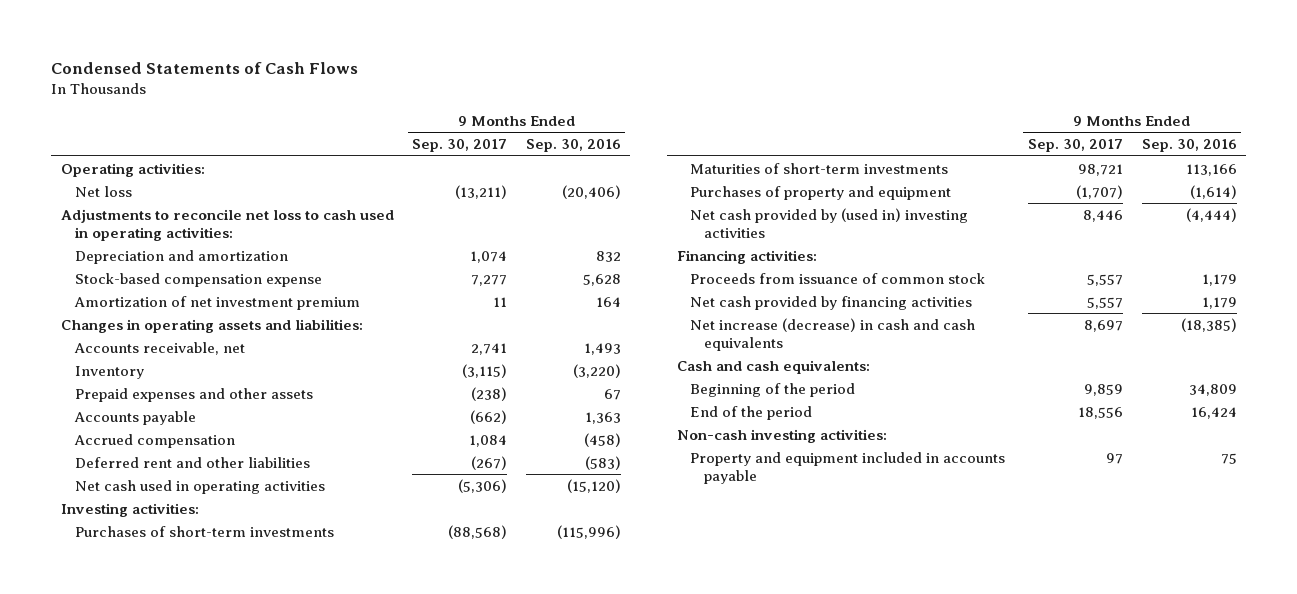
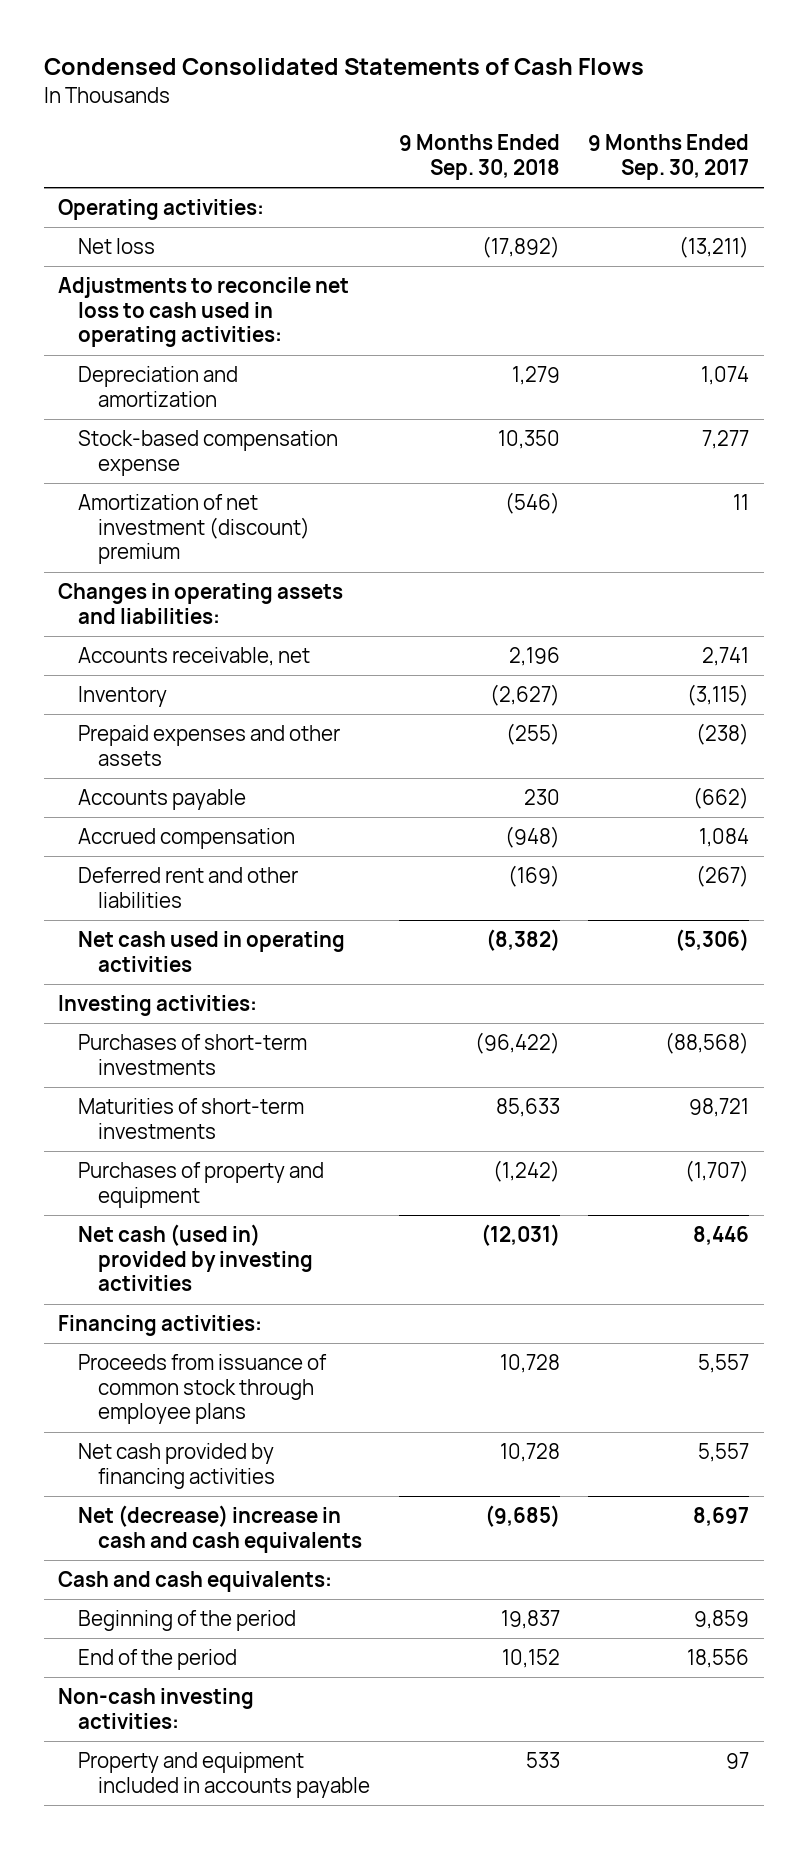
[51,62,359,75] Condensed Statements of Cash Flows -> [43,58,644,76] Condensed Consolidated Statements of Cash Flows
[525,139,621,153] Sep. 30, 2016 -> none
none -> [398,134,560,180] 9 Months Ended Sep. 30, 2018
[73,295,360,310] Amortization of net investment premium -> [78,494,311,565] Amortization of net investment (discount) premium
[690,207,969,238] Net cash provided by (used in) investing activities -> [78,1224,314,1292] Net cash (used in) provided by investing activities
[690,272,986,284] Proceeds from issuance of common stock -> [78,1354,328,1425] Proceeds from issuance of common stock through employee plans
[690,317,976,351] Net increase (decrease) in cash and cash equivalents -> [78,1505,363,1553] Net (decrease) increase in cash and cash equivalents

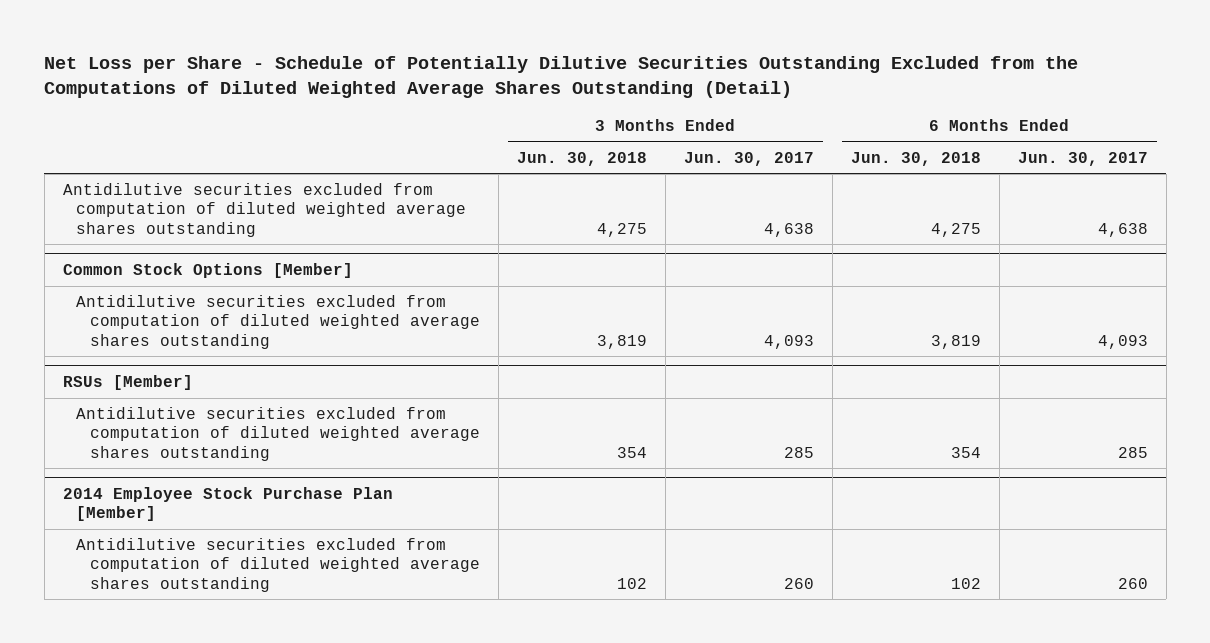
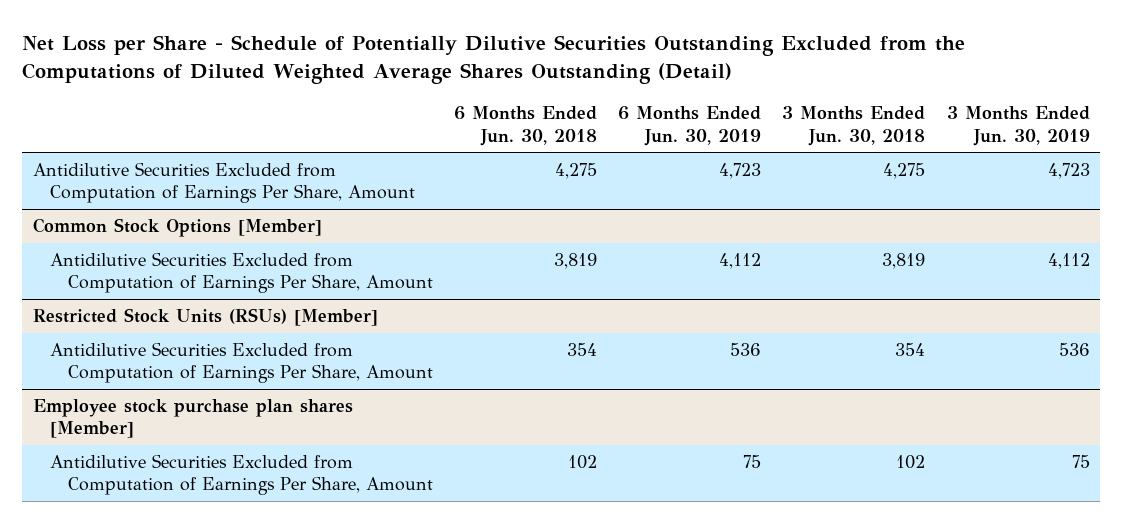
[683,151,814,166] Jun. 30, 2017 -> none
[1017,151,1148,166] Jun. 30, 2017 -> none
none -> [618,106,762,146] 6 Months Ended Jun. 30, 2019
none -> [946,106,1090,146] 3 Months Ended Jun. 30, 2019
[62,183,467,237] Antidilutive securities excluded from computation of diluted weighted average shares outstanding -> [33,162,416,204] Antidilutive Securities Excluded from Computation of Earnings Per Share, Amount
[76,295,480,349] Antidilutive securities excluded from computation of diluted weighted average shares outstanding -> [50,252,433,294] Antidilutive Securities Excluded from Computation of Earnings Per Share, Amount
[62,374,193,390] RSUs [Member] -> [33,308,379,327] Restricted Stock Units (RSUs) [Member]
[76,407,480,461] Antidilutive securities excluded from computation of diluted weighted average shares outstanding -> [50,342,433,384] Antidilutive Securities Excluded from Computation of Earnings Per Share, Amount
[62,486,393,522] 2014 Employee Stock Purchase Plan [Member] -> [33,399,354,439] Employee stock purchase plan shares [Member]
[76,538,480,592] Antidilutive securities excluded from computation of diluted weighted average shares outstanding -> [50,454,433,496] Antidilutive Securities Excluded from Computation of Earnings Per Share, Amount

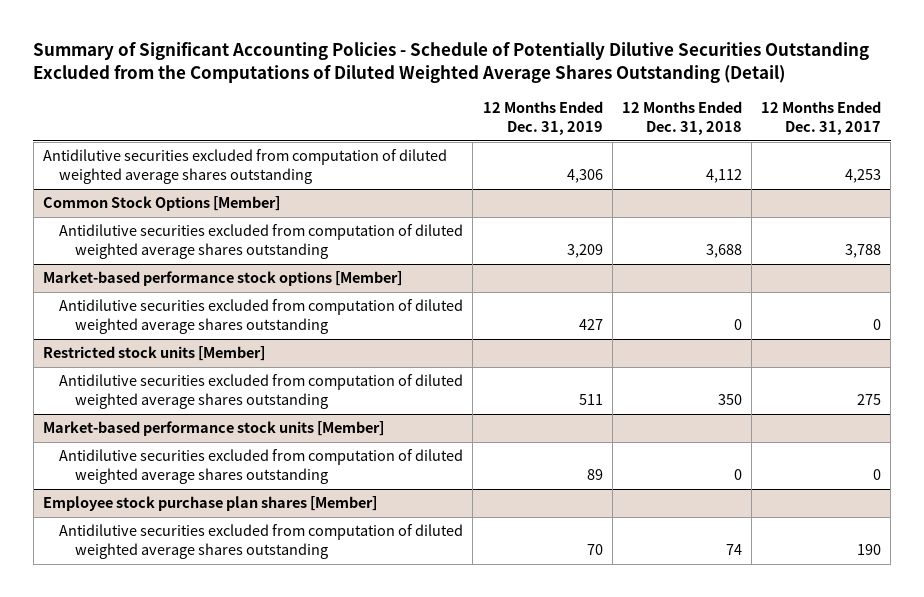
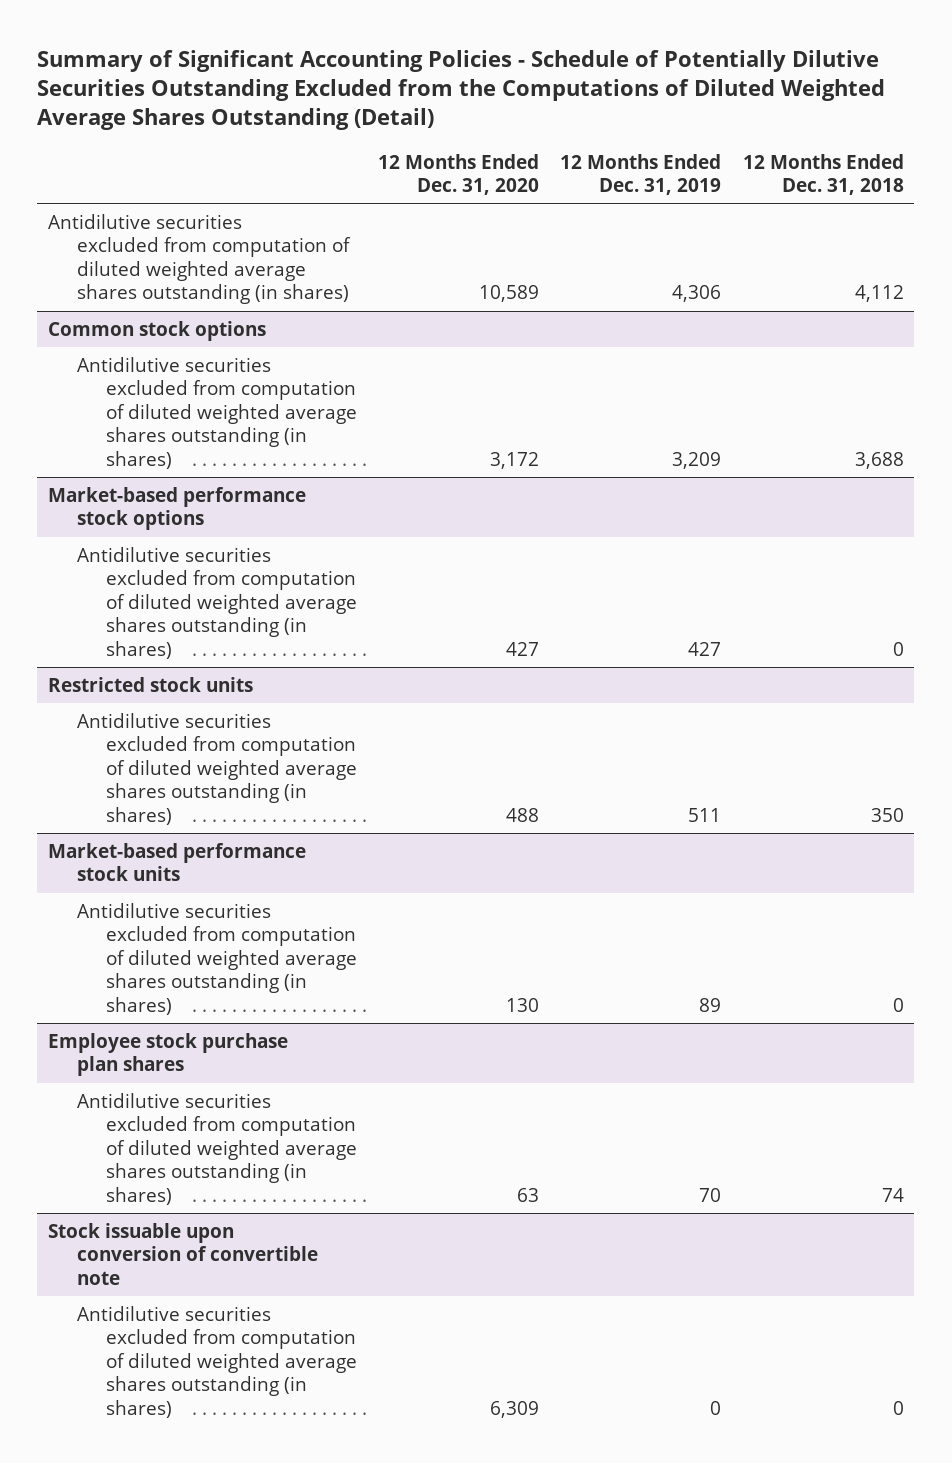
[761,101,882,136] 12 Months Ended Dec. 31, 2017 -> none
none -> [378,153,540,196] 12 Months Ended Dec. 31, 2020
[43,149,448,185] Antidilutive securities excluded from computation of diluted weighted average shares outstanding -> [48,213,351,305] Antidilutive securities excluded from computation of diluted weighted average shares outstanding (in shares)
[43,196,281,212] Common Stock Options [Member] -> [48,320,267,341] Common stock options
[59,224,464,260] Antidilutive securities excluded from computation of diluted weighted average shares outstanding -> [76,356,357,470] Antidilutive securities excluded from computation of diluted weighted average shares outstanding (in shares)
[43,271,403,287] Market-based performance stock options [Member] -> [48,486,307,531] Market-based performance stock options
[59,299,464,335] Antidilutive securities excluded from computation of diluted weighted average shares outstanding -> [76,546,357,660] Antidilutive securities excluded from computation of diluted weighted average shares outstanding (in shares)
[43,346,266,362] Restricted stock units [Member] -> [48,676,254,692] Restricted stock units
[59,374,464,410] Antidilutive securities excluded from computation of diluted weighted average shares outstanding -> [76,712,357,826] Antidilutive securities excluded from computation of diluted weighted average shares outstanding (in shares)
[43,421,385,437] Market-based performance stock units [Member] -> [48,842,307,882] Market-based performance stock units
[59,449,464,485] Antidilutive securities excluded from computation of diluted weighted average shares outstanding -> [76,902,357,1016] Antidilutive securities excluded from computation of diluted weighted average shares outstanding (in shares)
[43,496,378,512] Employee stock purchase plan shares [Member] -> [48,1032,289,1077] Employee stock purchase plan shares
[59,524,464,560] Antidilutive securities excluded from computation of diluted weighted average shares outstanding -> [76,1092,357,1206] Antidilutive securities excluded from computation of diluted weighted average shares outstanding (in shares)
none -> [48,1222,318,1285] Stock issuable upon conversion of convertible note
none -> [76,1305,357,1419] Antidilutive securities excluded from computation of diluted weighted average shares outstanding (in shares)

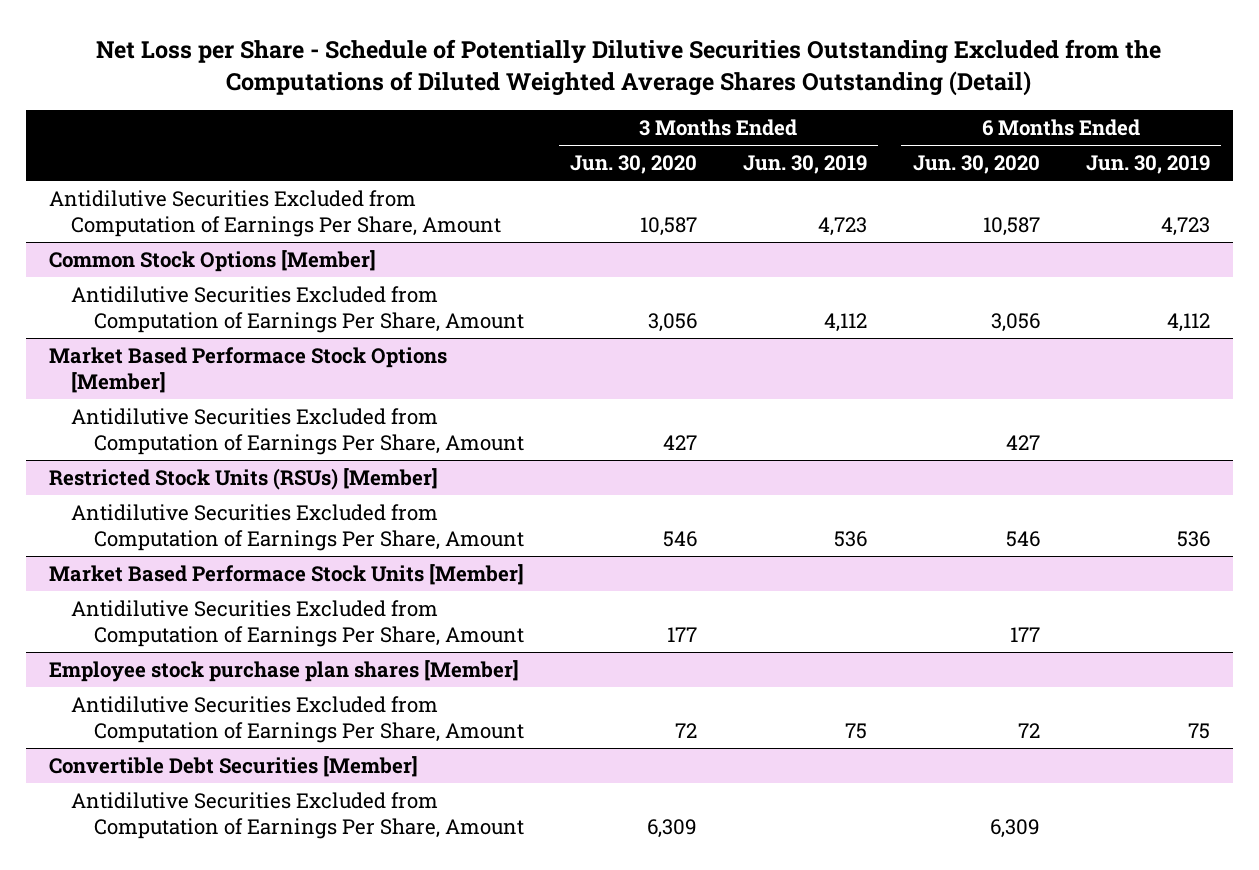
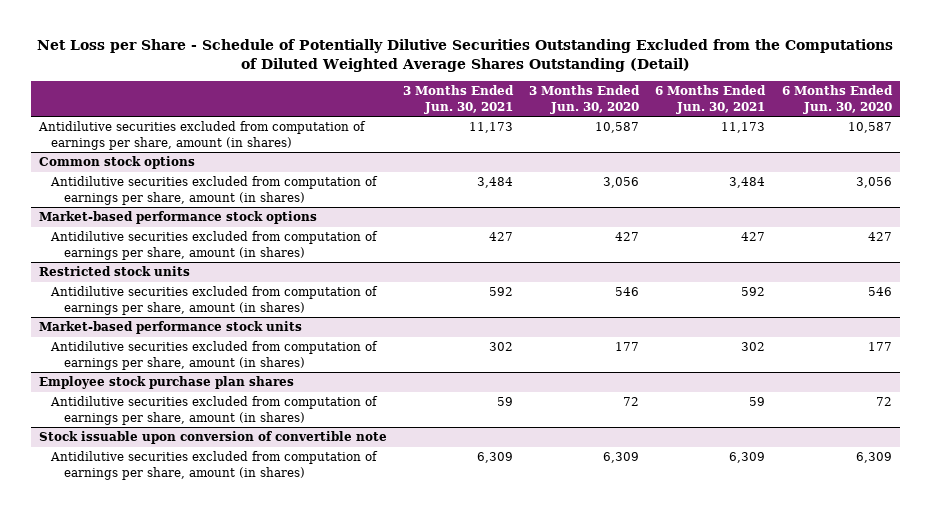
[742,155,867,175] Jun. 30, 2019 -> none
[1085,155,1210,175] Jun. 30, 2019 -> none
none -> [403,85,515,115] 3 Months Ended Jun. 30, 2021
none -> [655,85,767,115] 6 Months Ended Jun. 30, 2021
[48,189,502,238] Antidilutive Securities Excluded from Computation of Earnings Per Share, Amount -> [38,121,367,150] Antidilutive securities excluded from computation of earnings per share, amount (in shares)
[48,249,376,272] Common Stock Options [Member] -> [39,156,196,170] Common stock options
[71,285,525,334] Antidilutive Securities Excluded from Computation of Earnings Per Share, Amount -> [50,176,379,205] Antidilutive securities excluded from computation of earnings per share, amount (in shares)
[48,346,447,394] Market Based Performace Stock Options [Member] -> [39,211,318,225] Market-based performance stock options
[71,407,525,456] Antidilutive Securities Excluded from Computation of Earnings Per Share, Amount -> [50,231,379,260] Antidilutive securities excluded from computation of earnings per share, amount (in shares)
[48,467,438,490] Restricted Stock Units (RSUs) [Member] -> [39,266,191,277] Restricted stock units
[71,503,525,552] Antidilutive Securities Excluded from Computation of Earnings Per Share, Amount -> [50,286,379,315] Antidilutive securities excluded from computation of earnings per share, amount (in shares)
[48,563,524,585] Market Based Performace Stock Units [Member] -> [39,321,303,335] Market-based performance stock units
[71,599,525,648] Antidilutive Securities Excluded from Computation of Earnings Per Share, Amount -> [50,341,379,370] Antidilutive securities excluded from computation of earnings per share, amount (in shares)
[48,659,519,682] Employee stock purchase plan shares [Member] -> [39,376,295,390] Employee stock purchase plan shares
[71,695,525,744] Antidilutive Securities Excluded from Computation of Earnings Per Share, Amount -> [50,396,379,425] Antidilutive securities excluded from computation of earnings per share, amount (in shares)
[48,755,418,777] Convertible Debt Securities [Member] -> [39,431,388,445] Stock issuable upon conversion of convertible note
[71,791,525,840] Antidilutive Securities Excluded from Computation of Earnings Per Share, Amount -> [50,451,379,480] Antidilutive securities excluded from computation of earnings per share, amount (in shares)

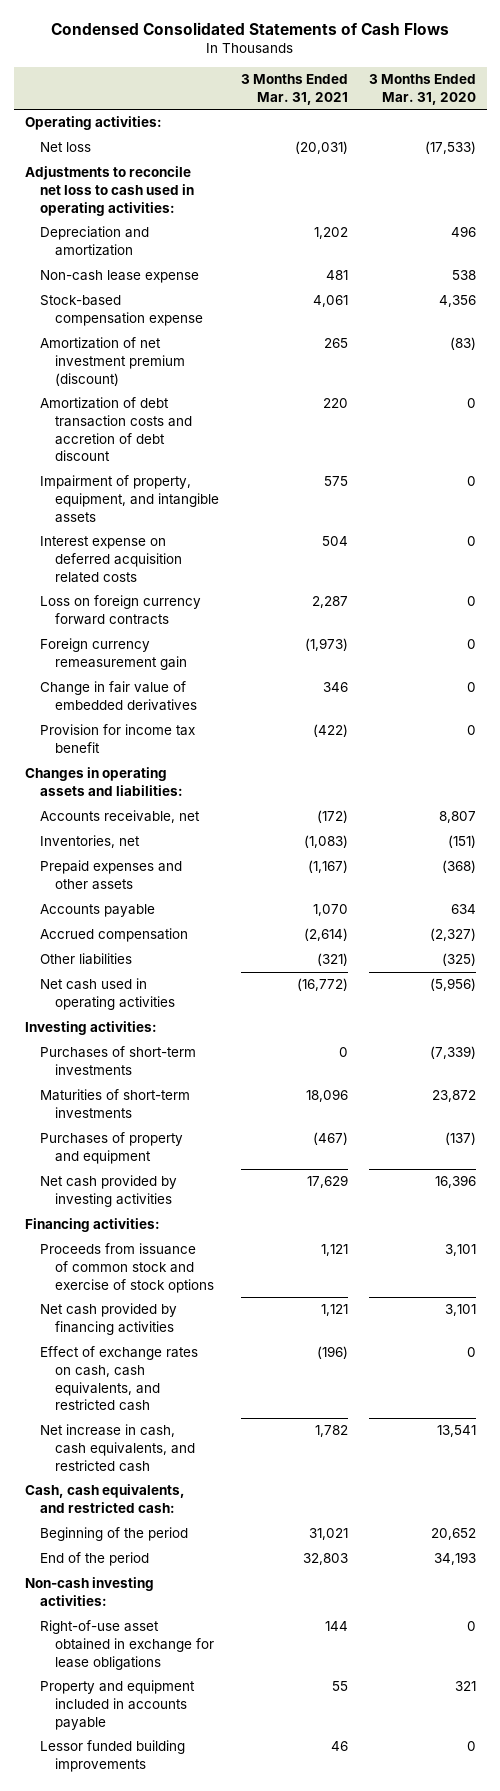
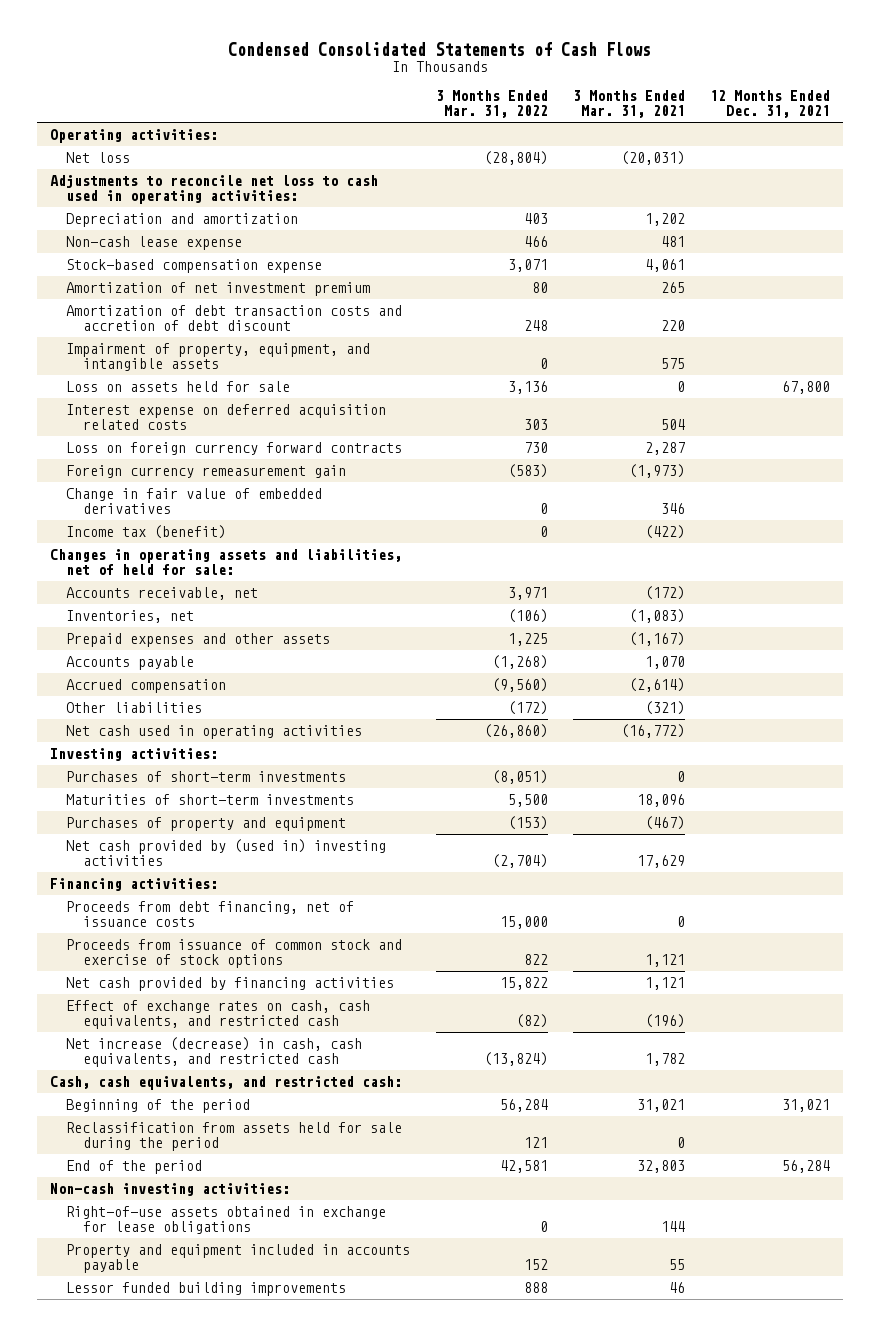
[368,74,476,105] 3 Months Ended Mar. 31, 2020 -> none
none -> [435,90,548,119] 3 Months Ended Mar. 31, 2022
none -> [710,90,831,119] 12 Months Ended Dec. 31, 2021
[39,337,186,386] Amortization of net investment premium (discount) -> [66,281,371,296] Amortization of net investment premium
none -> [66,380,291,392] Loss on assets held for sale
[39,724,195,754] Provision for income tax benefit -> [66,524,227,539] Income tax (benefit)
[24,767,183,797] Changes in operating assets and liabilities: -> [49,548,402,576] Changes in operating assets and liabilities, net of held for sale:
[39,1175,177,1208] Net cash provided by investing activities -> [66,838,387,867] Net cash provided by (used in) investing activities
none -> [66,900,355,928] Proceeds from debt financing, net of issuance costs
[39,1424,196,1472] Net increase in cash, cash equivalents, and restricted cash -> [66,1036,363,1068] Net increase (decrease) in cash, cash equivalents, and restricted cash
none -> [66,1121,403,1152] Reclassification from assets held for sale during the period
[39,1620,215,1670] Right-of-use asset obtained in exchange for lease obligations -> [66,1205,387,1235] Right-of-use assets obtained in exchange for lease obligations

